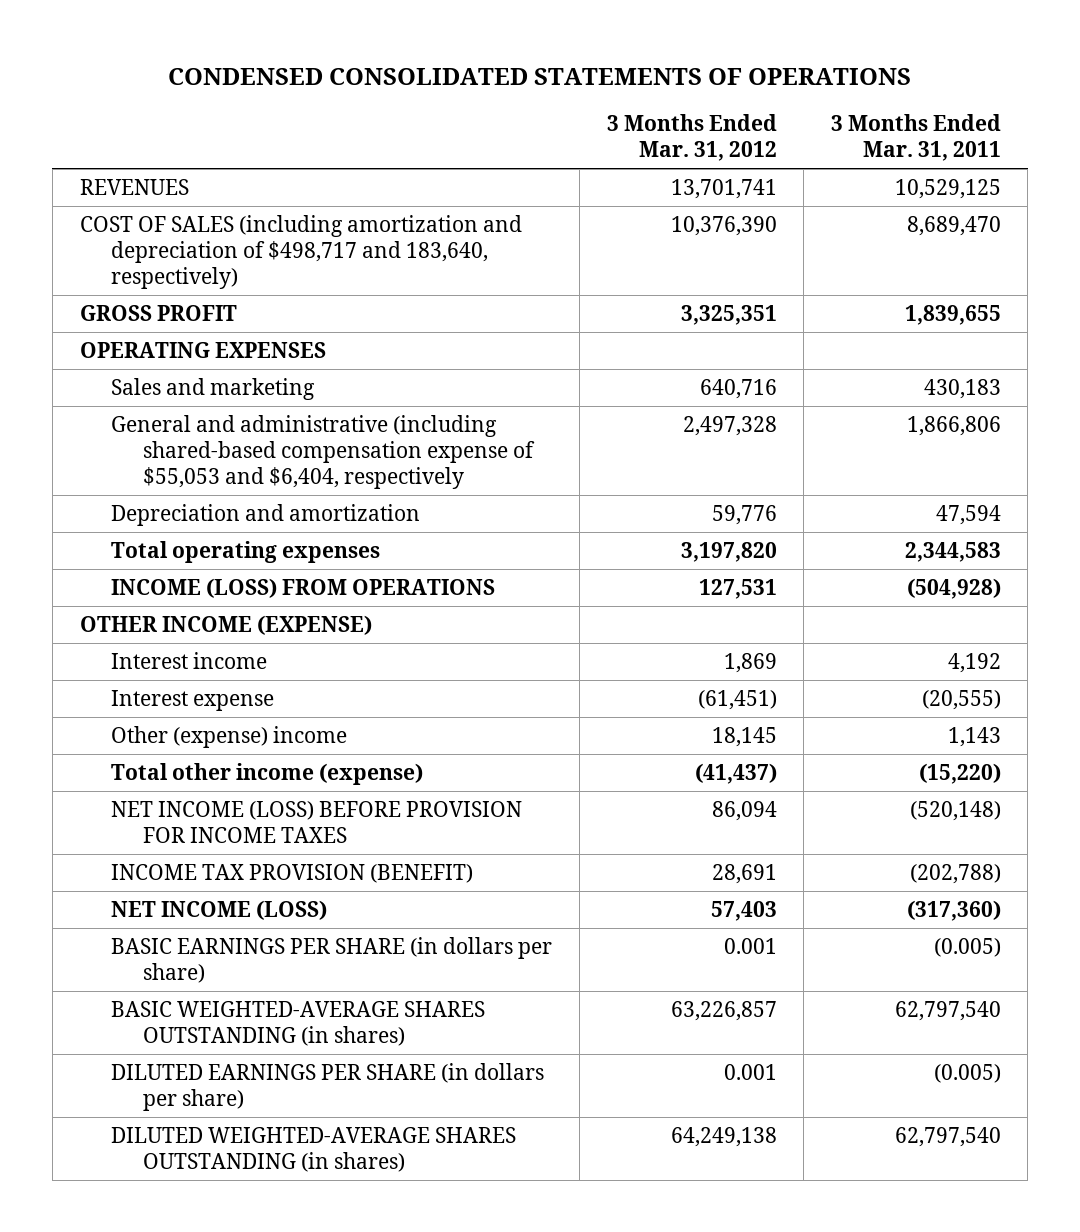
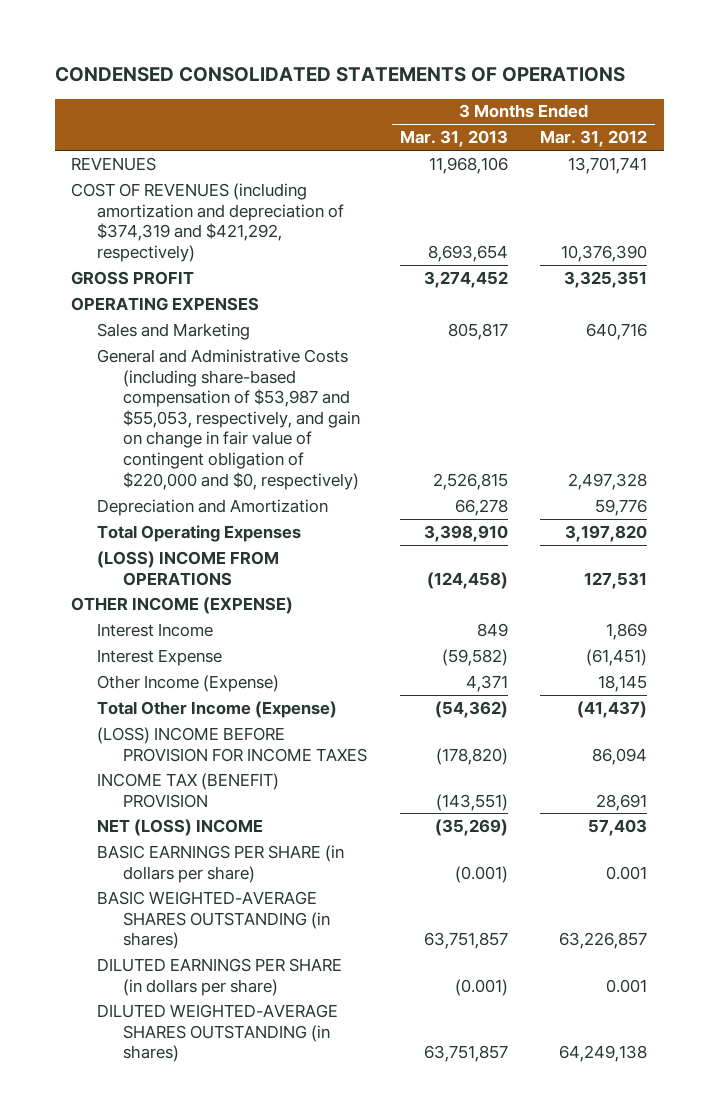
[830,114,1001,162] 3 Months Ended Mar. 31, 2011 -> none
none -> [399,130,508,148] Mar. 31, 2013
[79,215,522,289] COST OF SALES (including amortization and depreciation of $498,717 and 183,640, respectively) -> [71,182,345,262] COST OF REVENUES (including amortization and depreciation of $374,319 and $421,292, respectively)
[111,378,316,401] Sales and marketing -> [97,322,251,340] Sales and Marketing
[111,415,536,489] General and administrative (including shared-based compensation expense of $55,053 and $6,404, respectively -> [97,348,361,490] General and Administrative Costs (including share-based compensation of $53,987 and $55,053, respectively, and gain on change in fair value of contingent obligation of $220,000 and $0, respectively)
[111,504,421,527] Depreciation and amortization -> [97,498,329,516] Depreciation and Amortization
[111,541,381,564] Total operating expenses -> [97,524,302,542] Total Operating Expenses
[111,578,496,599] INCOME (LOSS) FROM OPERATIONS -> [97,550,280,586] (LOSS) INCOME FROM OPERATIONS
[111,652,268,670] Interest income -> [97,622,214,637] Interest Income
[111,690,275,712] Interest expense -> [97,648,223,666] Interest Expense
[111,726,348,749] Other (expense) income -> [97,674,280,692] Other Income (Expense)
[111,763,424,786] Total other income (expense) -> [97,700,338,718] Total Other Income (Expense)
[111,801,523,843] NET INCOME (LOSS) BEFORE PROVISION FOR INCOME TAXES -> [97,726,368,762] (LOSS) INCOME BEFORE PROVISION FOR INCOME TAXES
[111,864,474,884] INCOME TAX PROVISION (BENEFIT) -> [97,772,280,808] INCOME TAX (BENEFIT) PROVISION
[111,900,328,921] NET INCOME (LOSS) -> [97,818,264,836] NET (LOSS) INCOME

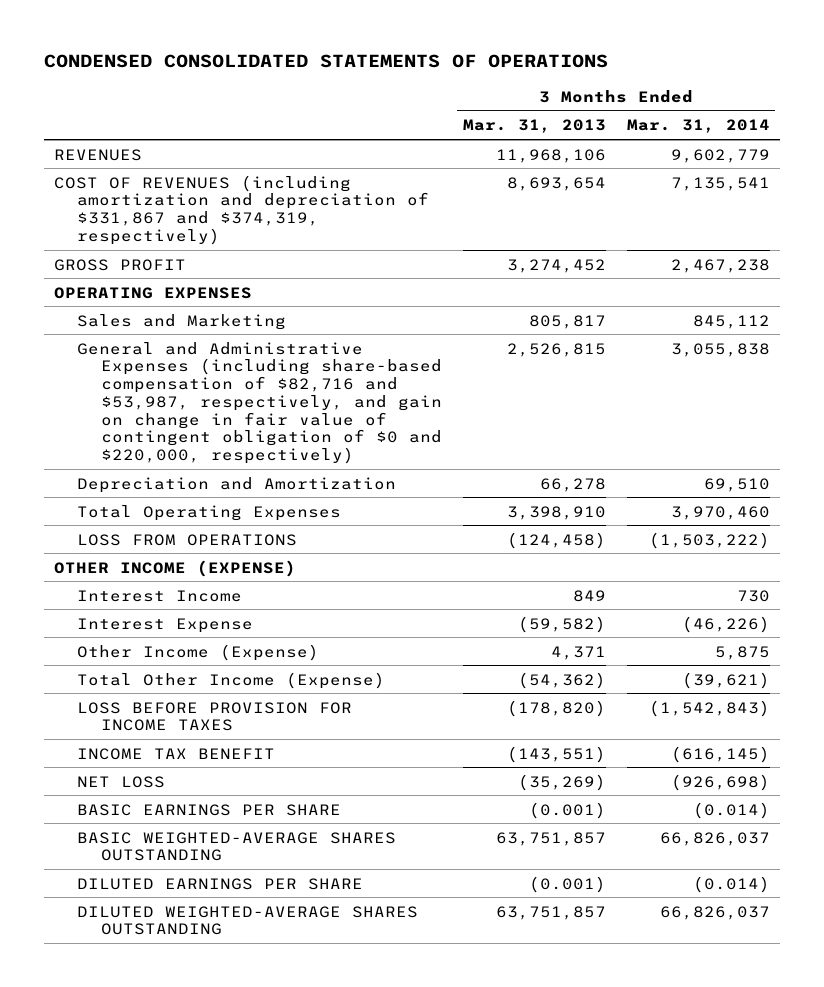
[540,130,648,148] Mar. 31, 2012 -> none
none -> [626,119,770,134] Mar. 31, 2014
[71,182,345,262] COST OF REVENUES (including amortization and depreciation of $374,319 and $421,292, respectively) -> [53,174,430,245] COST OF REVENUES (including amortization and depreciation of $331,867 and $374,319, respectively)
[97,348,361,490] General and Administrative Costs (including share-based compensation of $53,987 and $55,053, respectively, and gain on change in fair value of contingent obligation of $220,000 and $0, respectively) -> [77,341,442,465] General and Administrative Expenses (including share-based compensation of $82,716 and $53,987, respectively, and gain on change in fair value of contingent obligation of $0 and $220,000, respectively)
[97,550,280,586] (LOSS) INCOME FROM OPERATIONS -> [77,533,298,546] LOSS FROM OPERATIONS
[97,726,368,762] (LOSS) INCOME BEFORE PROVISION FOR INCOME TAXES -> [77,701,353,732] LOSS BEFORE PROVISION FOR INCOME TAXES
[97,772,280,808] INCOME TAX (BENEFIT) PROVISION -> [77,747,276,760] INCOME TAX BENEFIT
[97,818,264,836] NET (LOSS) INCOME -> [77,775,166,788] NET LOSS
[97,844,345,883] BASIC EARNINGS PER SHARE (in dollars per share) -> [77,803,342,816] BASIC EARNINGS PER SHARE
[97,890,331,950] BASIC WEIGHTED-AVERAGE SHARES OUTSTANDING (in shares) -> [77,831,397,862] BASIC WEIGHTED-AVERAGE SHARES OUTSTANDING
[97,957,343,996] DILUTED EARNINGS PER SHARE (in dollars per share) -> [77,877,364,890] DILUTED EARNINGS PER SHARE
[97,1003,339,1063] DILUTED WEIGHTED-AVERAGE SHARES OUTSTANDING (in shares) -> [77,905,419,936] DILUTED WEIGHTED-AVERAGE SHARES OUTSTANDING

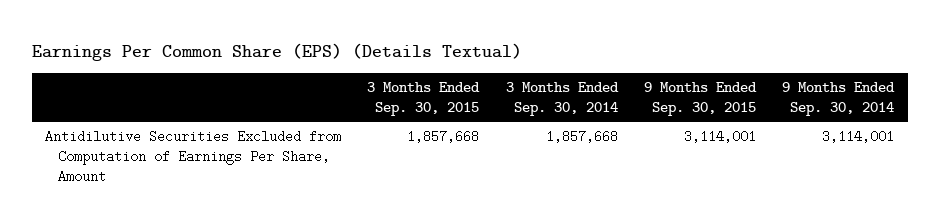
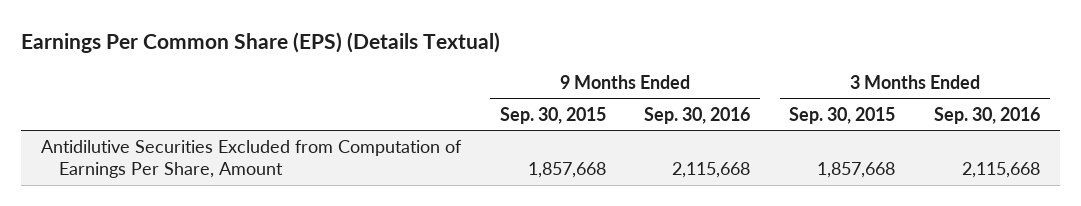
[505,82,619,117] 3 Months Ended Sep. 30, 2014 -> none
[782,82,896,117] 9 Months Ended Sep. 30, 2014 -> none
none -> [644,106,751,124] Sep. 30, 2016
none -> [934,106,1041,124] Sep. 30, 2016
[684,130,757,144] 3,114,001 -> [527,162,606,179] 1,857,668

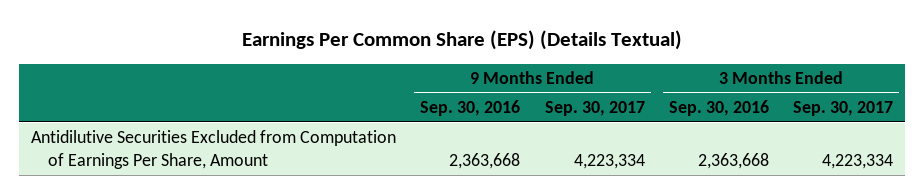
[499,106,606,124] Sep. 30, 2015 -> none
[789,106,896,124] Sep. 30, 2015 -> none
none -> [544,100,645,116] Sep. 30, 2017
none -> [793,100,894,116] Sep. 30, 2017
[672,162,751,179] 2,115,668 -> [449,153,521,170] 2,363,668
[962,162,1041,179] 2,115,668 -> [697,153,769,170] 2,363,668

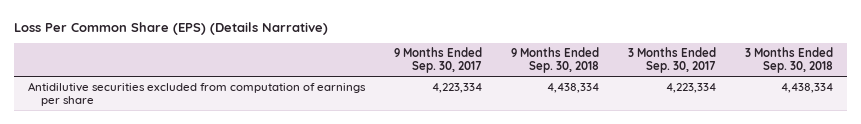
[242,30,683,51] Earnings Per Common Share (EPS) (Details Textual) -> [13,21,328,35] Loss Per Common Share (EPS) (Details Narrative)
[420,99,521,116] Sep. 30, 2016 -> none
[668,99,769,116] Sep. 30, 2016 -> none
none -> [511,47,600,74] 9 Months Ended Sep. 30, 2018
none -> [744,47,833,74] 3 Months Ended Sep. 30, 2018
[31,130,397,170] Antidilutive Securities Excluded from Computation of Earnings Per Share, Amount -> [28,81,367,107] Antidilutive securities excluded from computation of earnings per share

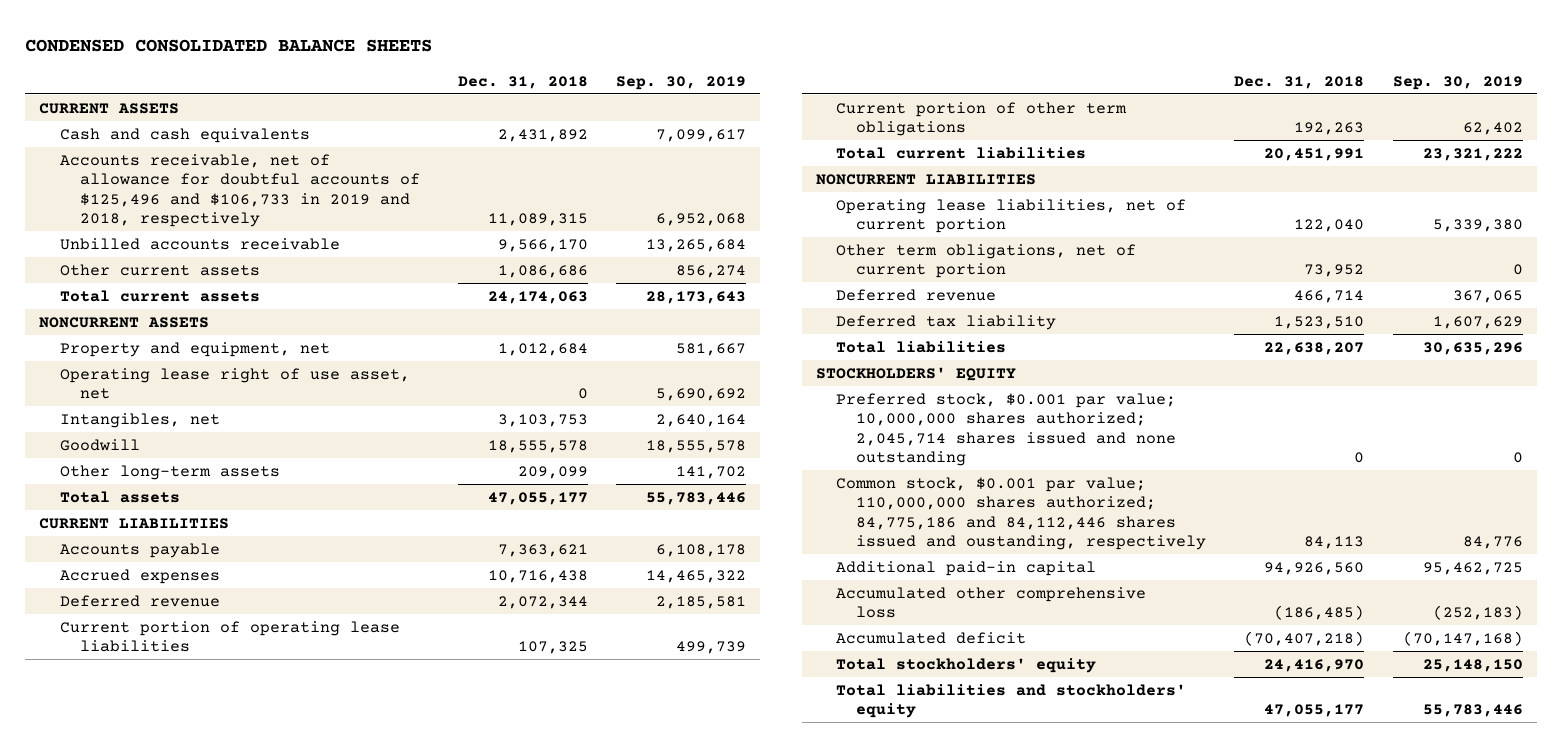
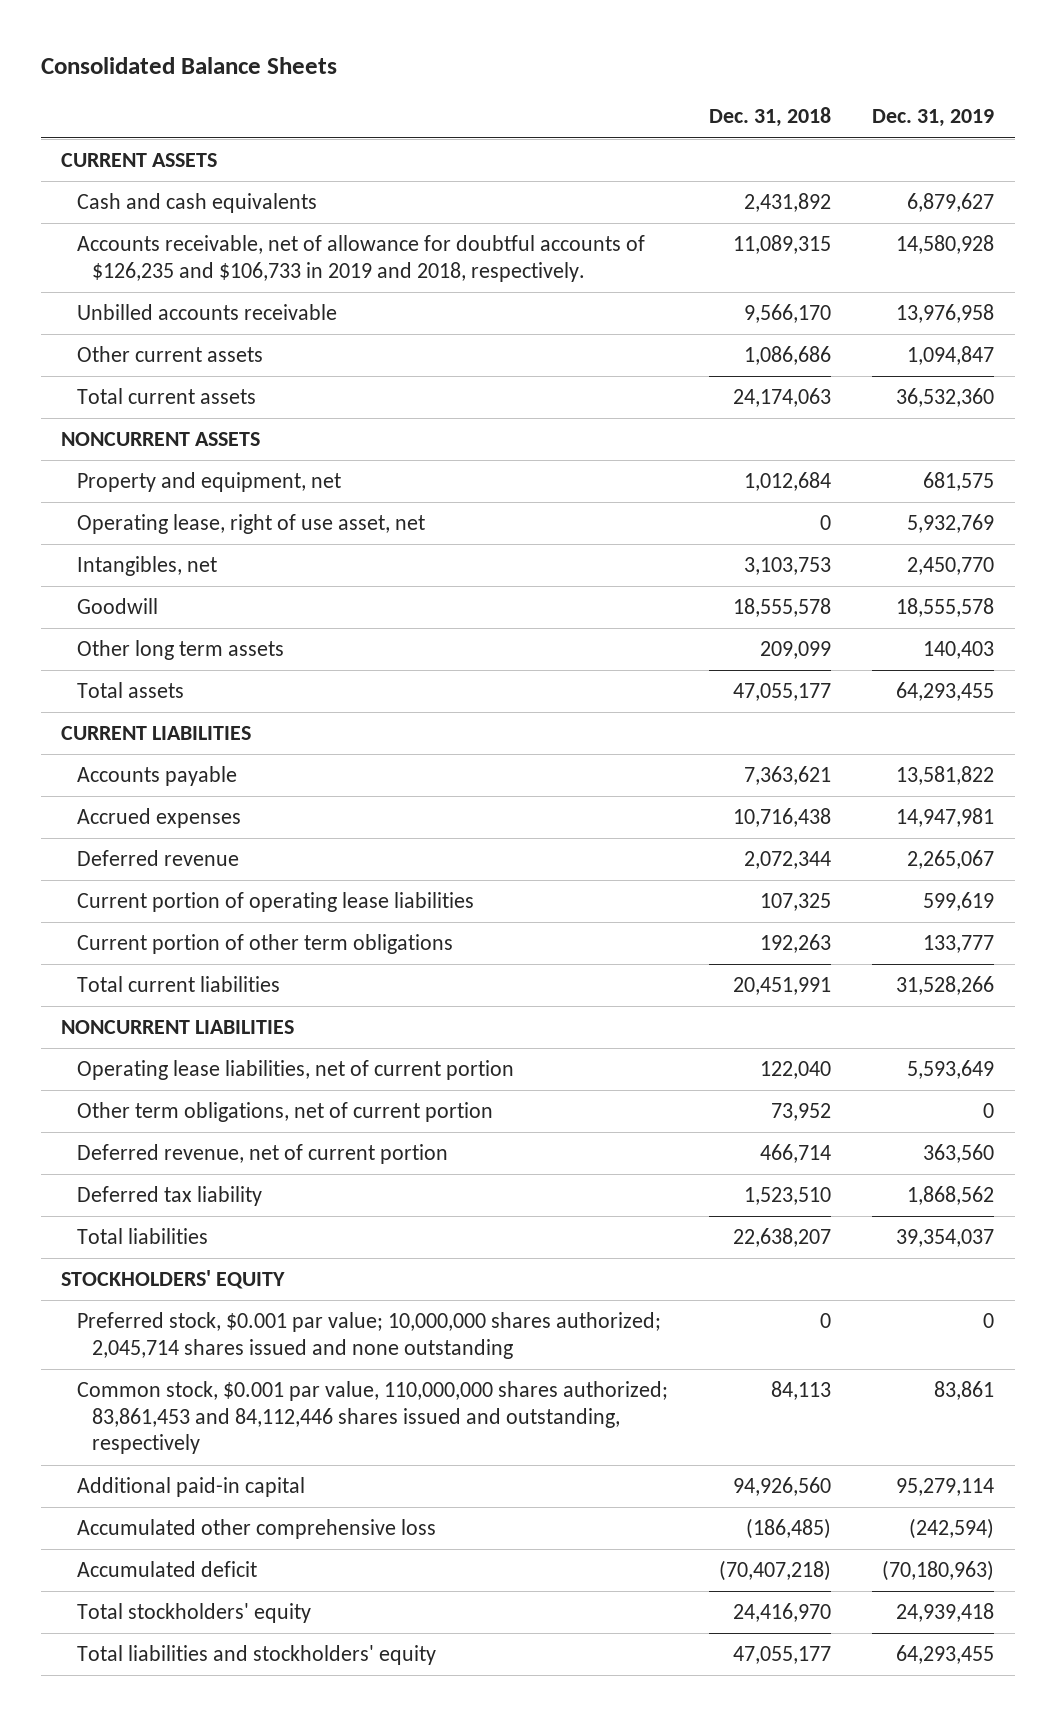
[25,39,433,53] CONDENSED CONSOLIDATED BALANCE SHEETS -> [40,56,337,74] Consolidated Balance Sheets
[616,75,747,90] Sep. 30, 2019 -> none
none -> [872,109,995,128] Dec. 31, 2019
[59,153,420,227] Accounts receivable, net of allowance for doubtful accounts of $125,496 and $106,733 in 2019 and 2018, respectively -> [76,235,645,282] Accounts receivable, net of allowance for doubtful accounts of $126,235 and $106,733 in 2019 and 2018, respectively.
[59,367,410,400] Operating lease right of use asset, net -> [76,514,425,535] Operating lease, right of use asset, net
[59,464,280,480] Other long-term assets -> [76,640,284,661] Other long term assets
[836,288,997,301] Deferred revenue -> [76,1144,448,1165] Deferred revenue, net of current portion
[836,476,1207,550] Common stock, $0.001 par value; 110,000,000 shares authorized; 84,775,186 and 84,112,446 shares issued and oustanding, respectively -> [76,1381,668,1455] Common stock, $0.001 par value, 110,000,000 shares authorized; 83,861,453 and 84,112,446 shares issued and outstanding, respectively

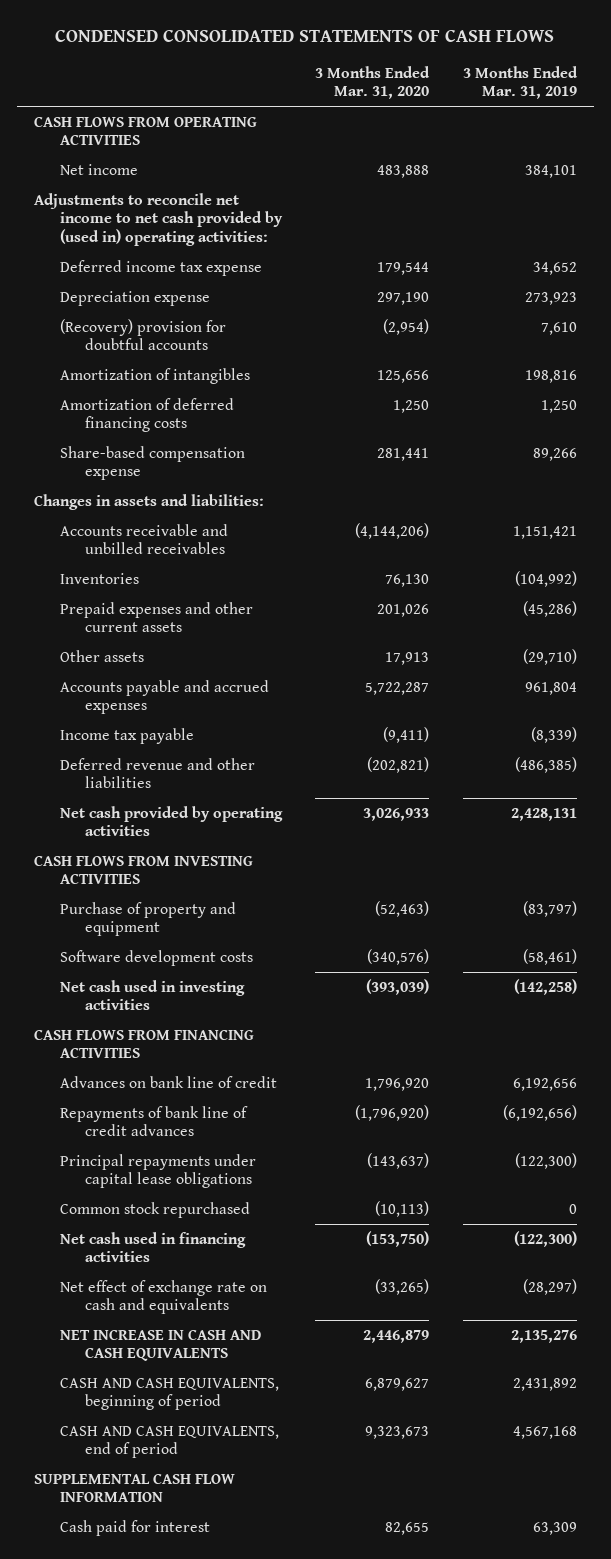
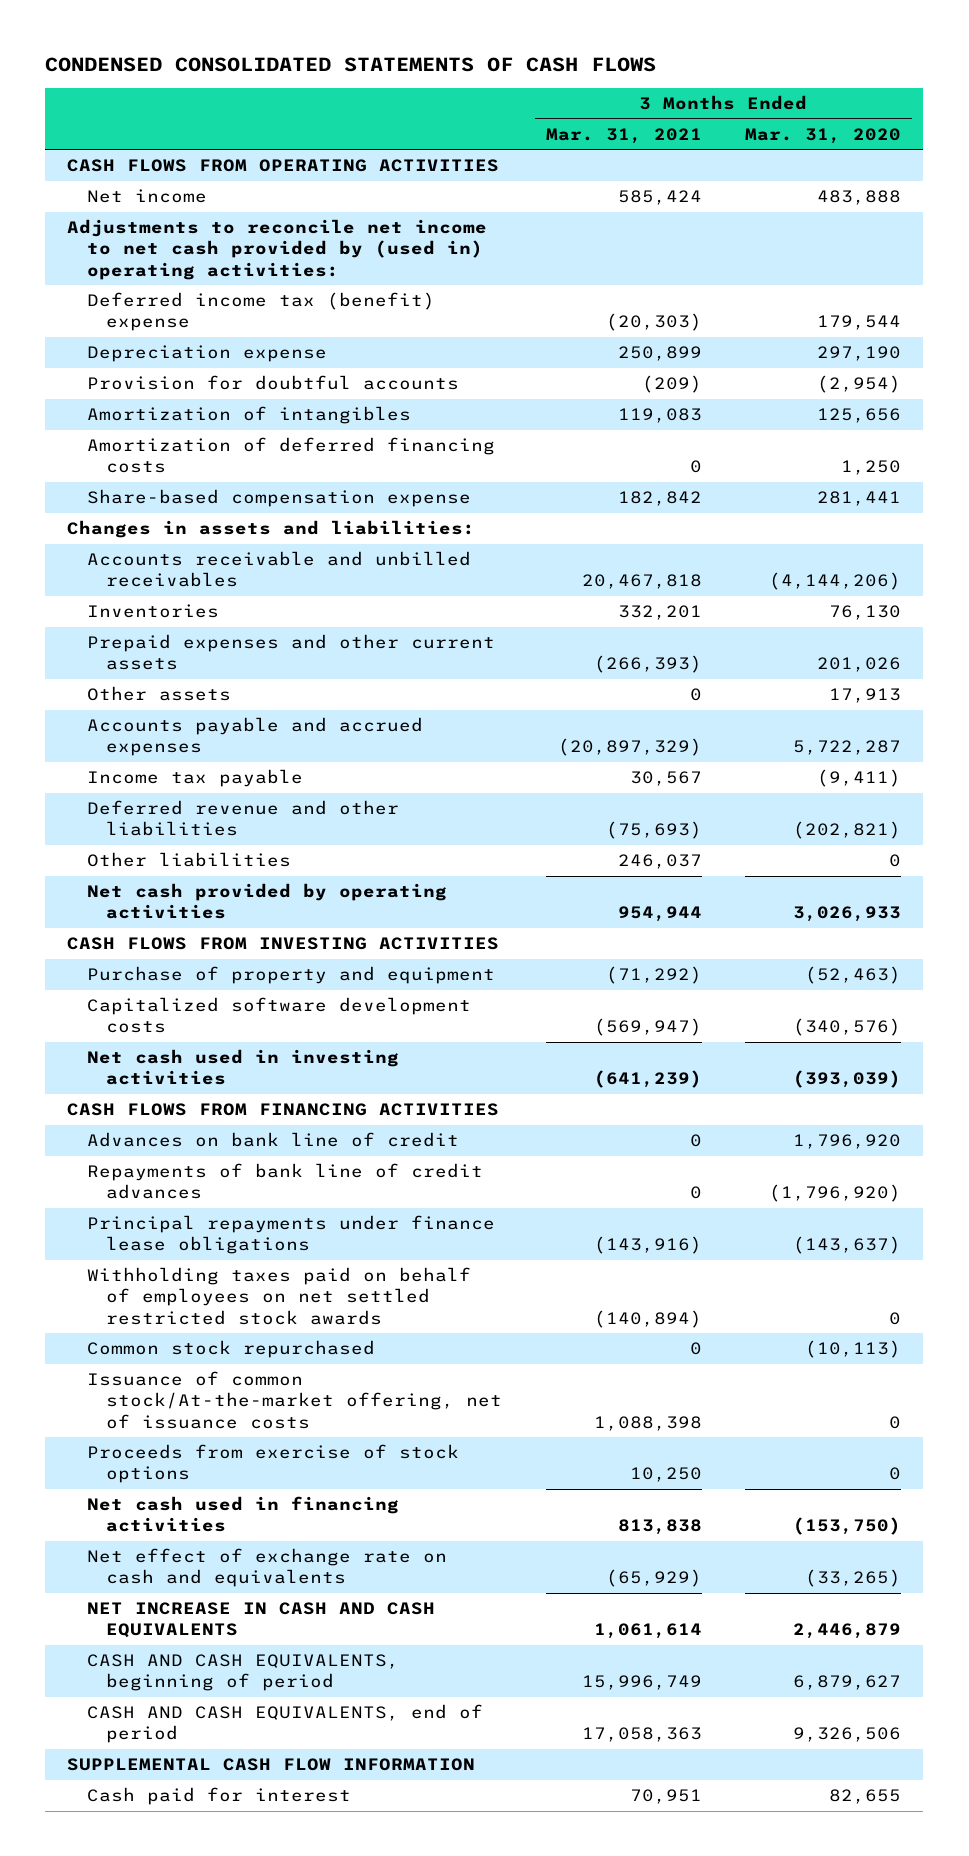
[462,65,578,100] 3 Months Ended Mar. 31, 2019 -> none
none -> [545,127,702,144] Mar. 31, 2021
[59,259,262,276] Deferred income tax expense -> [86,292,435,332] Deferred income tax (benefit) expense
[59,318,226,351] (Recovery) provision for doubtful accounts -> [86,375,459,391] Provision for doubtful accounts
none -> [86,852,291,868] Other liabilities
[59,949,253,966] Software development costs -> [86,997,471,1034] Capitalized software development costs
[59,1153,256,1189] Principal repayments under capital lease obligations -> [86,1215,495,1255] Principal repayments under finance lease obligations
none -> [86,1267,471,1325] Withholding taxes paid on behalf of employees on net settled restricted stock awards
none -> [86,1371,502,1429] Issuance of common stock/At-the-market offering, net of issuance costs
none -> [86,1444,459,1484] Proceeds from exercise of stock options
[365,1425,430,1439] 9,323,673 -> [793,1727,902,1743] 9,326,506

